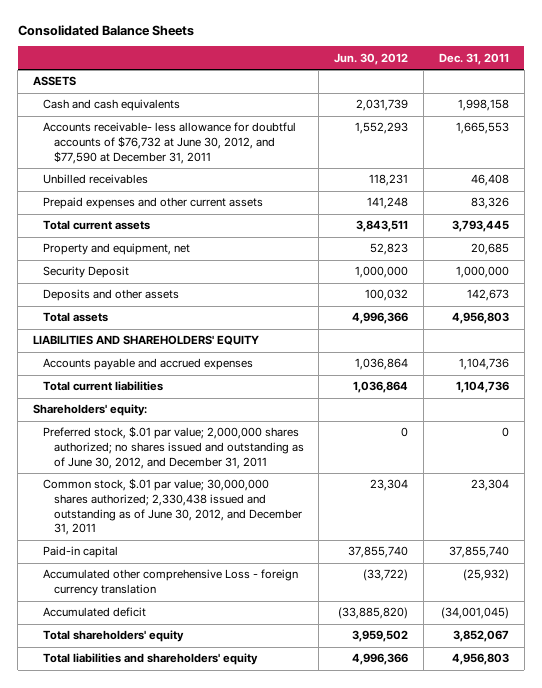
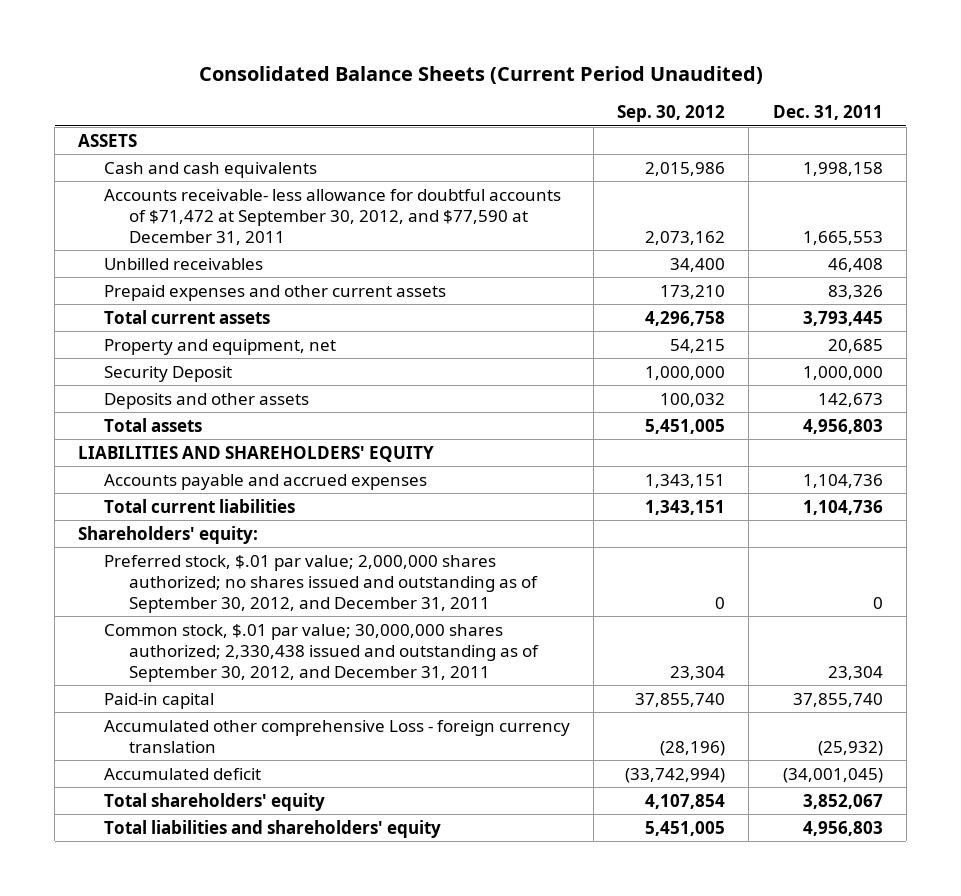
[17,25,194,37] Consolidated Balance Sheets -> [198,66,763,85] Consolidated Balance Sheets (Current Period Unaudited)
[334,52,409,65] Jun. 30, 2012 -> none
none -> [617,105,726,123] Sep. 30, 2012
[43,122,297,164] Accounts receivable- less allowance for doubtful accounts of $76,732 at June 30, 2012, and $77,590 at December 31, 2011 -> [103,188,561,245] Accounts receivable- less allowance for doubtful accounts of $71,472 at September 30, 2012, and $77,590 at December 31, 2011
[43,426,304,469] Preferred stock, $.01 par value; 2,000,000 shares authorized; no shares issued and outstanding as of June 30, 2012, and December 31, 2011 -> [103,554,538,613] Preferred stock, $.01 par value; 2,000,000 shares authorized; no shares issued and outstanding as of September 30, 2012, and December 31, 2011
[43,478,302,536] Common stock, $.01 par value; 30,000,000 shares authorized; 2,330,438 issued and outstanding as of June 30, 2012, and December 31, 2011 -> [103,623,539,682] Common stock, $.01 par value; 30,000,000 shares authorized; 2,330,438 issued and outstanding as of September 30, 2012, and December 31, 2011

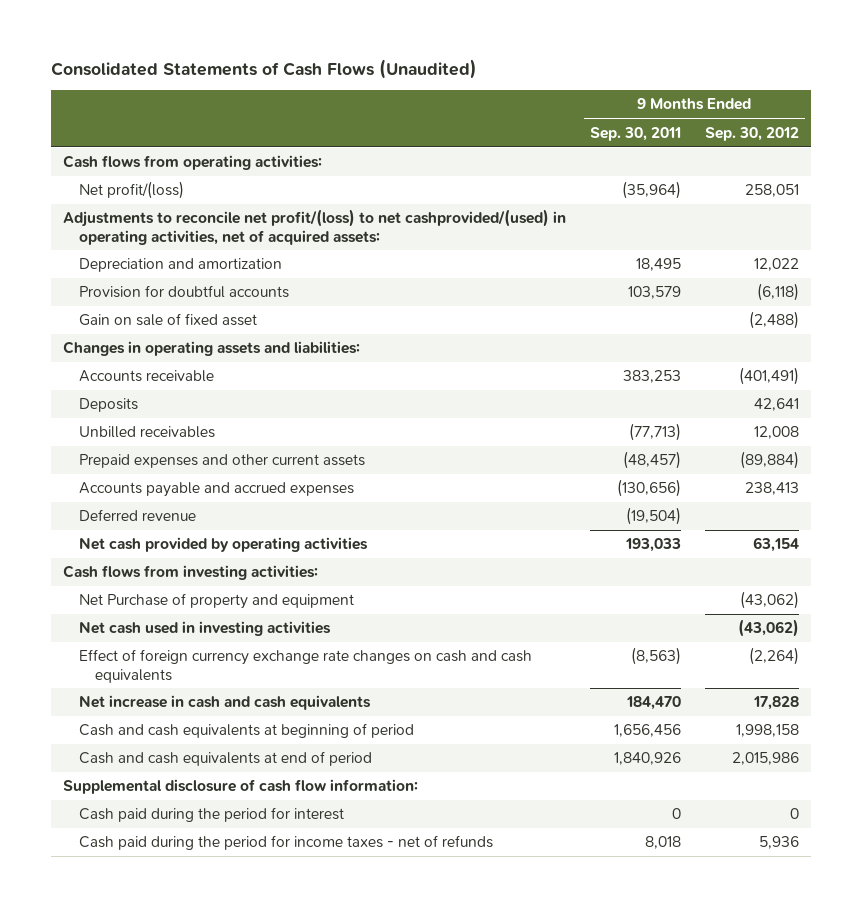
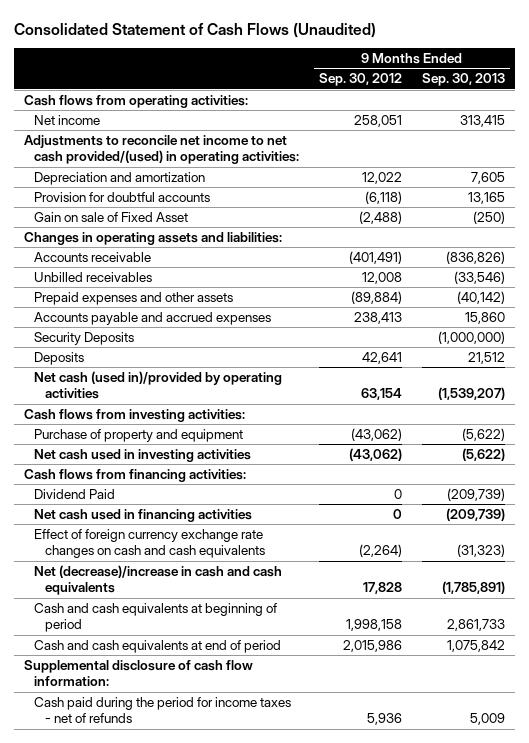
[50,58,477,79] Consolidated Statements of Cash Flows (Unaudited) -> [14,22,377,38] Consolidated Statement of Cash Flows (Unaudited)
[589,126,681,141] Sep. 30, 2011 -> none
none -> [422,73,506,87] Sep. 30, 2013
[62,209,566,245] Adjustments to reconcile net profit/(loss) to net cashprovided/(used) in operating activities, net of acquired assets: -> none
[78,181,184,200] Net profit/(loss) -> [34,114,101,125] Net income
none -> [24,134,300,165] Adjustments to reconcile net income to net cash provided/(used) in operating activities:
[78,313,257,327] Gain on sale of fixed asset -> [34,211,189,222] Gain on sale of Fixed Asset
[78,454,365,469] Prepaid expenses and other current assets -> [34,291,234,305] Prepaid expenses and other assets
[78,509,196,522] Deferred revenue -> none
none -> [34,331,135,345] Security Deposits
[78,398,138,413] Deposits -> [34,351,85,365] Deposits
[78,537,368,553] Net cash provided by operating activities -> [34,370,283,400] Net cash (used in)/provided by operating activities
[78,593,354,610] Net Purchase of property and equipment -> [34,428,244,442] Purchase of property and equipment
none -> [24,468,247,482] Cash flows from financing activities:
none -> [34,488,116,499] Dividend Paid
none -> [34,508,253,522] Net cash used in financing activities
[78,695,371,711] Net increase in cash and cash equivalents -> [34,564,283,596] Net (decrease)/increase in cash and cash equivalents
[78,807,344,823] Cash paid during the period for interest -> none

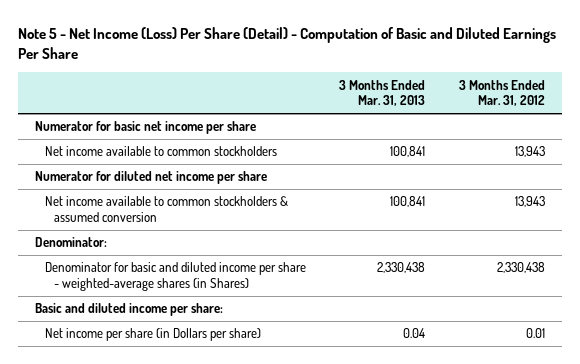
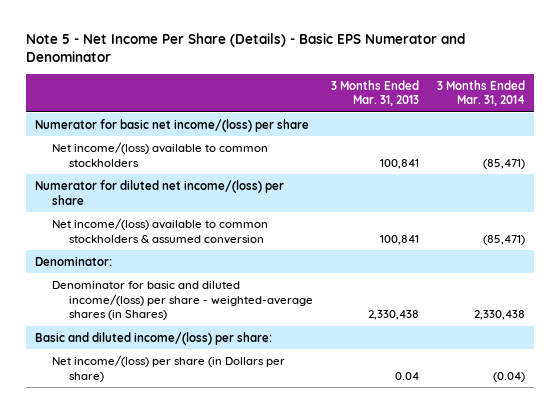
[18,26,557,60] Note 5 - Net Income (Loss) Per Share (Detail) - Computation of Basic and Diluted Earnings Per Share -> [25,32,465,63] Note 5 - Net Income Per Share (Details) - Basic EPS Numerator and Denominator
[458,79,545,107] 3 Months Ended Mar. 31, 2012 -> none
none -> [436,79,525,107] 3 Months Ended Mar. 31, 2014
[35,121,257,135] Numerator for basic net income per share -> [34,118,309,132] Numerator for basic net income/(loss) per share
[44,146,277,157] Net income available to common stockholders -> [51,141,268,167] Net income/(loss) available to common stockholders
[35,171,268,185] Numerator for diluted net income per share -> [34,179,284,205] Numerator for diluted net income/(loss) per share
[44,196,288,222] Net income available to common stockholders & assumed conversion -> [51,217,268,244] Net income/(loss) available to common stockholders & assumed conversion
[44,262,306,291] Denominator for basic and diluted income per share - weighted-average shares (in Shares) -> [51,280,314,321] Denominator for basic and diluted income/(loss) per share - weighted-average shares (in Shares)
[35,303,224,317] Basic and diluted income per share: -> [34,331,272,345] Basic and diluted income/(loss) per share:
[44,328,261,342] Net income per share (in Dollars per share) -> [51,354,285,382] Net income/(loss) per share (in Dollars per share)

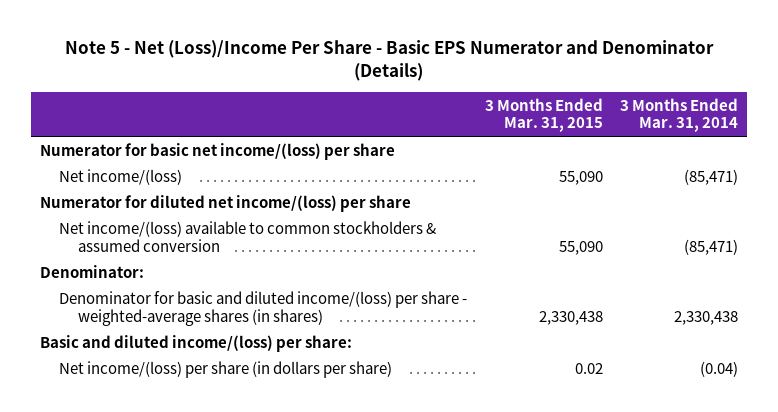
[25,32,465,63] Note 5 - Net Income Per Share (Details) - Basic EPS Numerator and Denominator -> [65,40,715,82] Note 5 - Net (Loss)/Income Per Share - Basic EPS Numerator and Denominator (Details)
[330,79,419,107] 3 Months Ended Mar. 31, 2013 -> none
none -> [484,97,603,133] 3 Months Ended Mar. 31, 2015
[51,141,268,167] Net income/(loss) available to common stockholders -> [58,168,182,185] Net income/(loss)
[51,280,314,321] Denominator for basic and diluted income/(loss) per share - weighted-average shares (in Shares) -> [58,290,467,326] Denominator for basic and diluted income/(loss) per share - weighted-average shares (in shares)
[51,354,285,382] Net income/(loss) per share (in Dollars per share) -> [58,360,392,378] Net income/(loss) per share (in dollars per share)

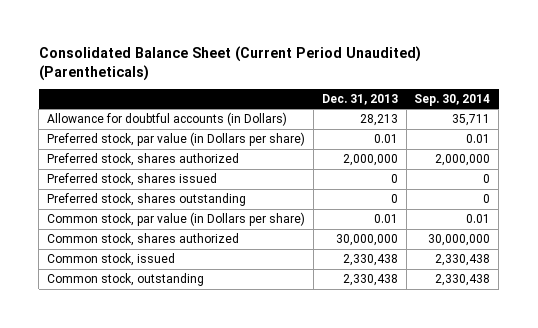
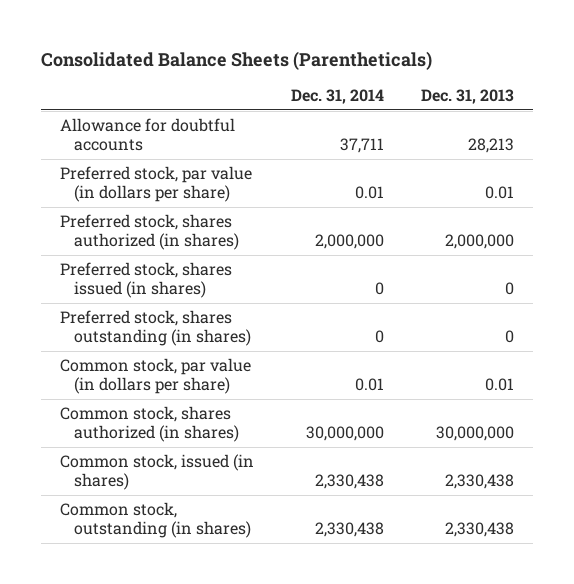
[38,45,421,81] Consolidated Balance Sheet (Current Period Unaudited) (Parentheticals) -> [41,50,433,70] Consolidated Balance Sheets (Parentheticals)
[414,93,491,106] Sep. 30, 2014 -> none
none -> [291,89,385,105] Dec. 31, 2014
[47,112,288,127] Allowance for doubtful accounts (in Dollars) -> [59,117,235,152] Allowance for doubtful accounts
[47,132,306,147] Preferred stock, par value (in Dollars per share) -> [59,165,252,203] Preferred stock, par value (in dollars per share)
[47,153,240,167] Preferred stock, shares authorized -> [59,213,239,251] Preferred stock, shares authorized (in shares)
[47,173,218,187] Preferred stock, shares issued -> [59,261,232,299] Preferred stock, shares issued (in shares)
[47,193,247,207] Preferred stock, shares outstanding -> [59,309,251,347] Preferred stock, shares outstanding (in shares)
[47,212,306,227] Common stock, par value (in Dollars per share) -> [59,357,251,395] Common stock, par value (in dollars per share)
[47,233,240,247] Common stock, shares authorized -> [59,405,239,443] Common stock, shares authorized (in shares)
[47,253,176,267] Common stock, issued -> [59,453,254,491] Common stock, issued (in shares)
[47,273,205,287] Common stock, outstanding -> [59,501,251,539] Common stock, outstanding (in shares)

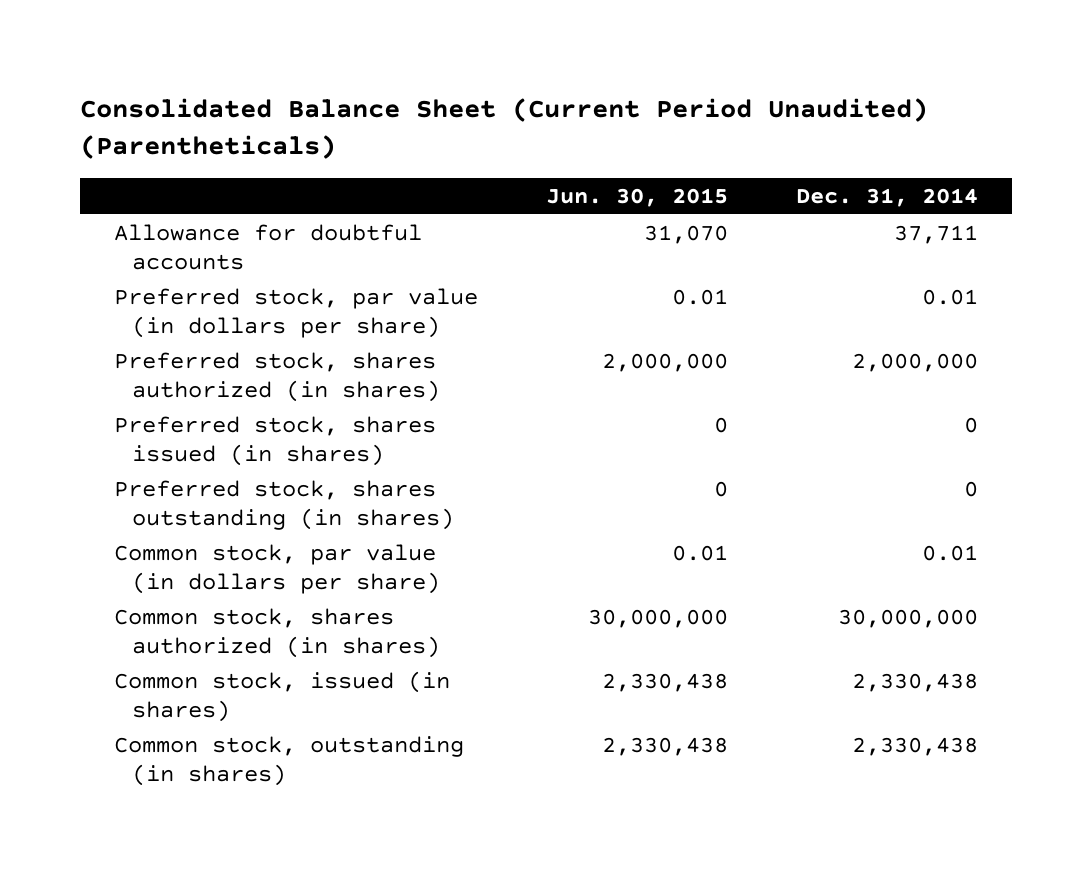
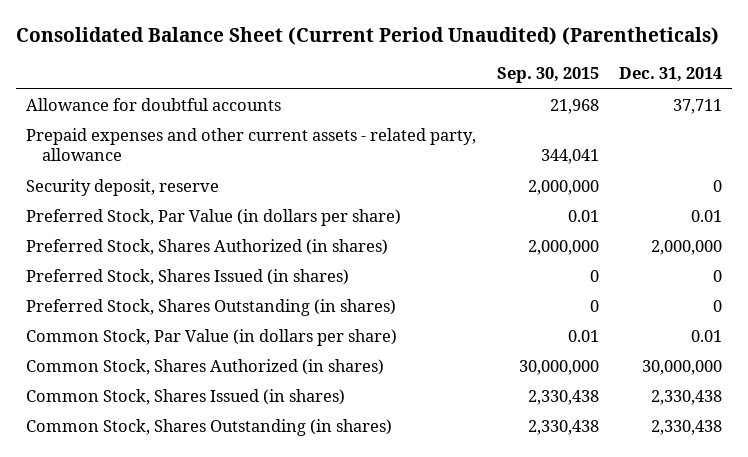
[545,188,728,208] Jun. 30, 2015 -> none
none -> [496,67,599,84] Sep. 30, 2015
none -> [26,128,477,162] Prepaid expenses and other current assets - related party, allowance
none -> [26,179,220,197] Security deposit, reserve
[113,287,478,338] Preferred stock, par value (in dollars per share) -> [26,209,402,227] Preferred Stock, Par Value (in dollars per share)
[113,351,441,402] Preferred stock, shares authorized (in shares) -> [26,239,389,256] Preferred Stock, Shares Authorized (in shares)
[113,415,436,466] Preferred stock, shares issued (in shares) -> [26,269,350,286] Preferred Stock, Shares Issued (in shares)
[113,479,455,530] Preferred stock, shares outstanding (in shares) -> [26,299,397,317] Preferred Stock, Shares Outstanding (in shares)
[113,543,441,594] Common stock, par value (in dollars per share) -> [26,329,398,347] Common Stock, Par Value (in dollars per share)
[113,607,441,658] Common stock, shares authorized (in shares) -> [26,359,385,376] Common Stock, Shares Authorized (in shares)
[113,670,450,722] Common stock, issued (in shares) -> [26,389,346,406] Common Stock, Shares Issued (in shares)
[113,735,464,786] Common stock, outstanding (in shares) -> [26,419,393,437] Common Stock, Shares Outstanding (in shares)

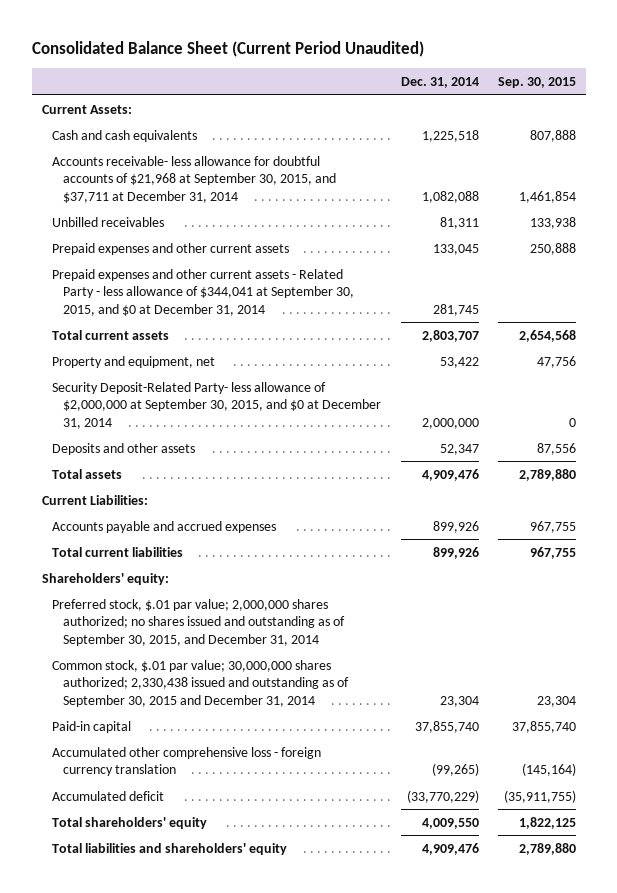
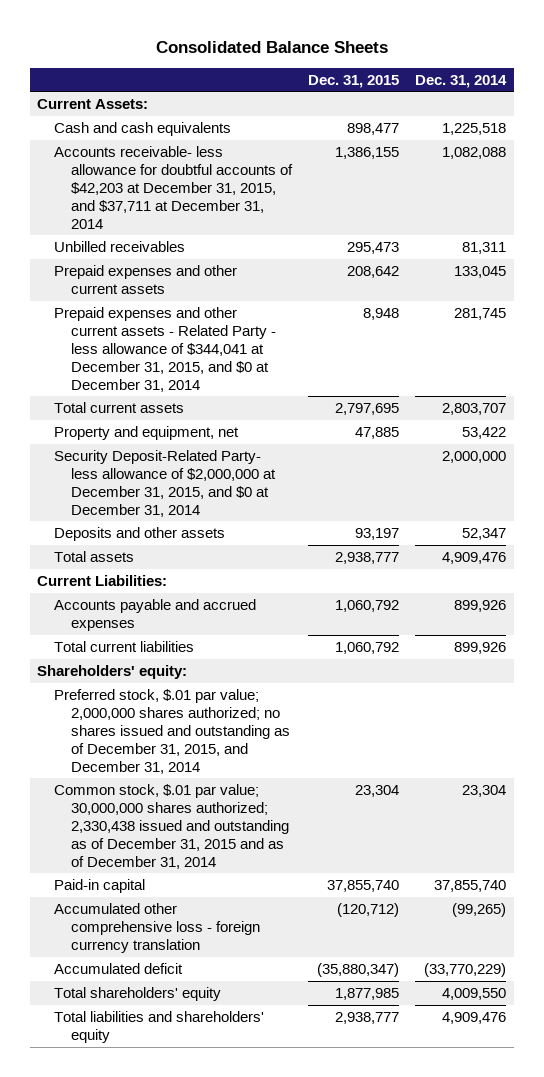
[31,41,424,58] Consolidated Balance Sheet (Current Period Unaudited) -> [155,40,388,53] Consolidated Balance Sheets
[497,77,576,89] Sep. 30, 2015 -> none
none -> [308,74,400,88] Dec. 31, 2015
[52,155,337,203] Accounts receivable- less allowance for doubtful accounts of $21,968 at September 30, 2015, and $37,711 at December 31, 2014 -> [54,145,294,229] Accounts receivable- less allowance for doubtful accounts of $42,203 at December 31, 2015, and $37,711 at December 31, 2014
[52,268,355,316] Prepaid expenses and other current assets - Related Party - less allowance of $344,041 at September 30, 2015, and $0 at December 31, 2014 -> [54,306,277,392] Prepaid expenses and other current assets - Related Party - less allowance of $344,041 at December 31, 2015, and $0 at December 31, 2014
[52,381,382,429] Security Deposit-Related Party- less allowance of $2,000,000 at September 30, 2015, and $0 at December 31, 2014 -> [54,449,277,517] Security Deposit-Related Party- less allowance of $2,000,000 at December 31, 2015, and $0 at December 31, 2014
[52,598,346,646] Preferred stock, $.01 par value; 2,000,000 shares authorized; no shares issued and outstanding as of September 30, 2015, and December 31, 2014 -> [54,688,291,774] Preferred stock, $.01 par value; 2,000,000 shares authorized; no shares issued and outstanding as of December 31, 2015, and December 31, 2014
[52,659,350,707] Common stock, $.01 par value; 30,000,000 shares authorized; 2,330,438 issued and outstanding as of September 30, 2015 and December 31, 2014 -> [54,783,290,869] Common stock, $.01 par value; 30,000,000 shares authorized; 2,330,438 issued and outstanding as of December 31, 2015 and as of December 31, 2014

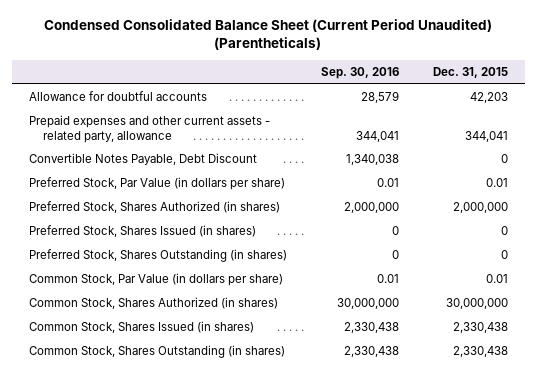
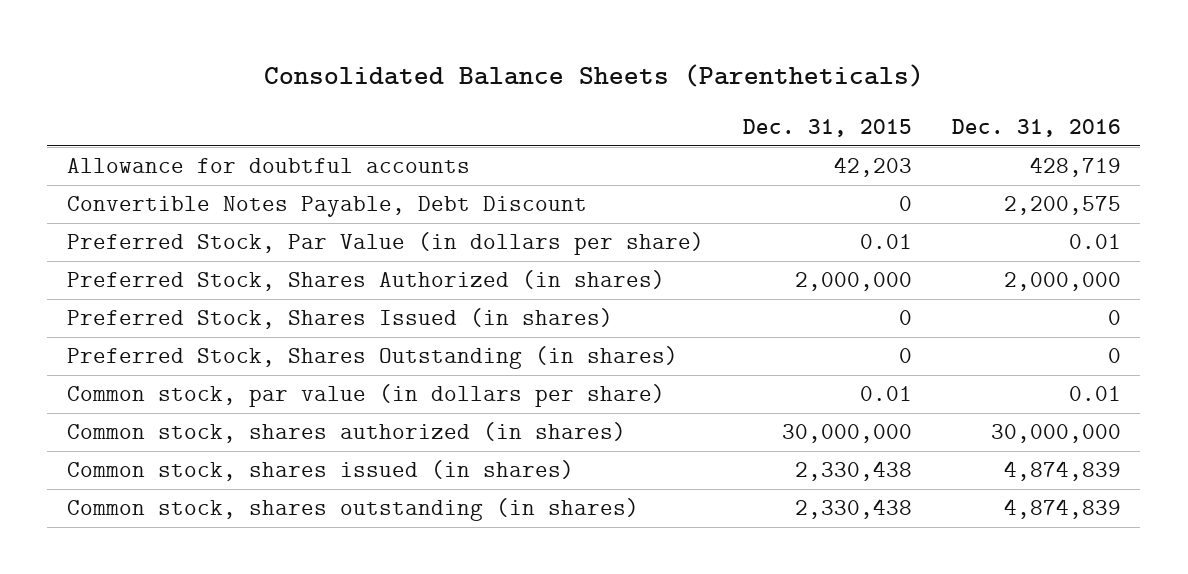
[44,18,493,51] Condensed Consolidated Balance Sheet (Current Period Unaudited) (Parentheticals) -> [263,64,924,88] Consolidated Balance Sheets (Parentheticals)
[320,66,399,79] Sep. 30, 2016 -> none
none -> [951,119,1121,138] Dec. 31, 2016
[28,115,270,143] Prepaid expenses and other current assets - related party, allowance -> none
[28,273,283,287] Common Stock, Par Value (in dollars per share) -> [67,384,666,408] Common stock, par value (in dollars per share)
[28,297,278,310] Common Stock, Shares Authorized (in shares) -> [67,422,627,444] Common stock, shares authorized (in shares)
[28,321,254,334] Common Stock, Shares Issued (in shares) -> [67,460,575,482] Common stock, shares issued (in shares)
[28,345,285,359] Common Stock, Shares Outstanding (in shares) -> [67,498,640,522] Common stock, shares outstanding (in shares)

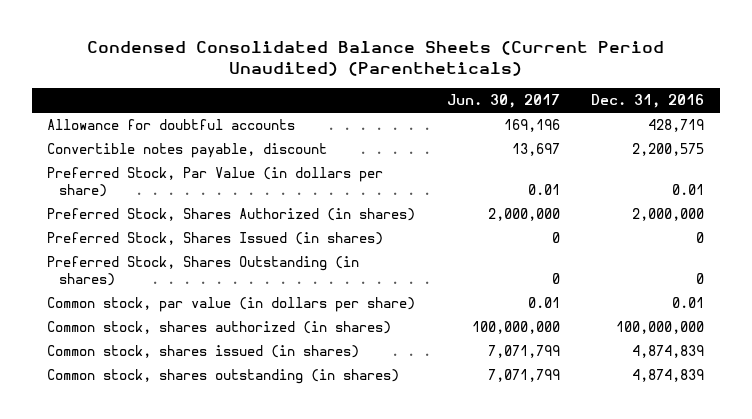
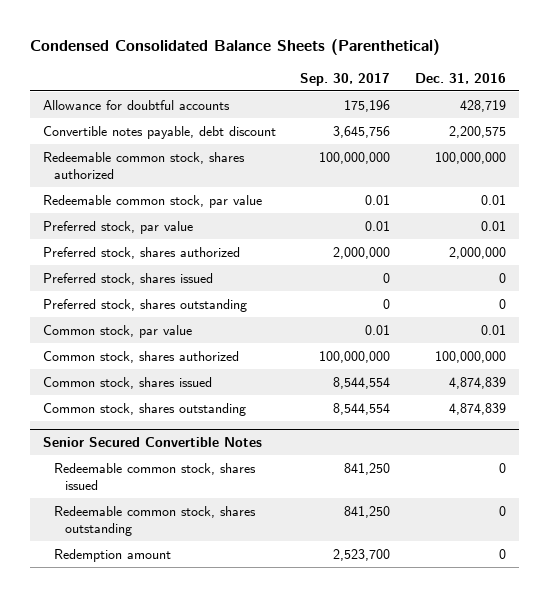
[86,40,664,77] Condensed Consolidated Balance Sheets (Current Period Unaudited) (Parentheticals) -> [30,39,441,56] Condensed Consolidated Balance Sheets (Parenthetical)
[446,94,560,109] Jun. 30, 2017 -> none
none -> [300,72,391,86] Sep. 30, 2017
[47,143,328,159] Convertible notes payable, discount -> [42,125,276,139] Convertible notes payable, debt discount
none -> [42,151,245,180] Redeemable common stock, shares authorized
none -> [42,194,262,208] Redeemable common stock, par value
[47,167,384,198] Preferred Stock, Par Value (in dollars per share) -> [42,220,193,234] Preferred stock, par value
[47,208,416,222] Preferred Stock, Shares Authorized (in shares) -> [42,246,240,259] Preferred stock, shares authorized
[47,232,384,246] Preferred Stock, Shares Issued (in shares) -> [42,272,213,285] Preferred stock, shares issued
[47,256,360,287] Preferred Stock, Shares Outstanding (in shares) -> [42,298,247,312] Preferred stock, shares outstanding
[47,297,416,313] Common stock, par value (in dollars per share) -> [42,324,192,338] Common stock, par value
[47,321,392,335] Common stock, shares authorized (in shares) -> [42,350,239,363] Common stock, shares authorized
[47,345,360,359] Common stock, shares issued (in shares) -> [42,376,212,389] Common stock, shares issued
[47,369,400,385] Common stock, shares outstanding (in shares) -> [42,402,246,416] Common stock, shares outstanding
none -> [42,437,262,448] Senior Secured Convertible Notes
none -> [53,462,256,491] Redeemable common stock, shares issued
none -> [53,505,256,537] Redeemable common stock, shares outstanding
none -> [53,548,171,562] Redemption amount

